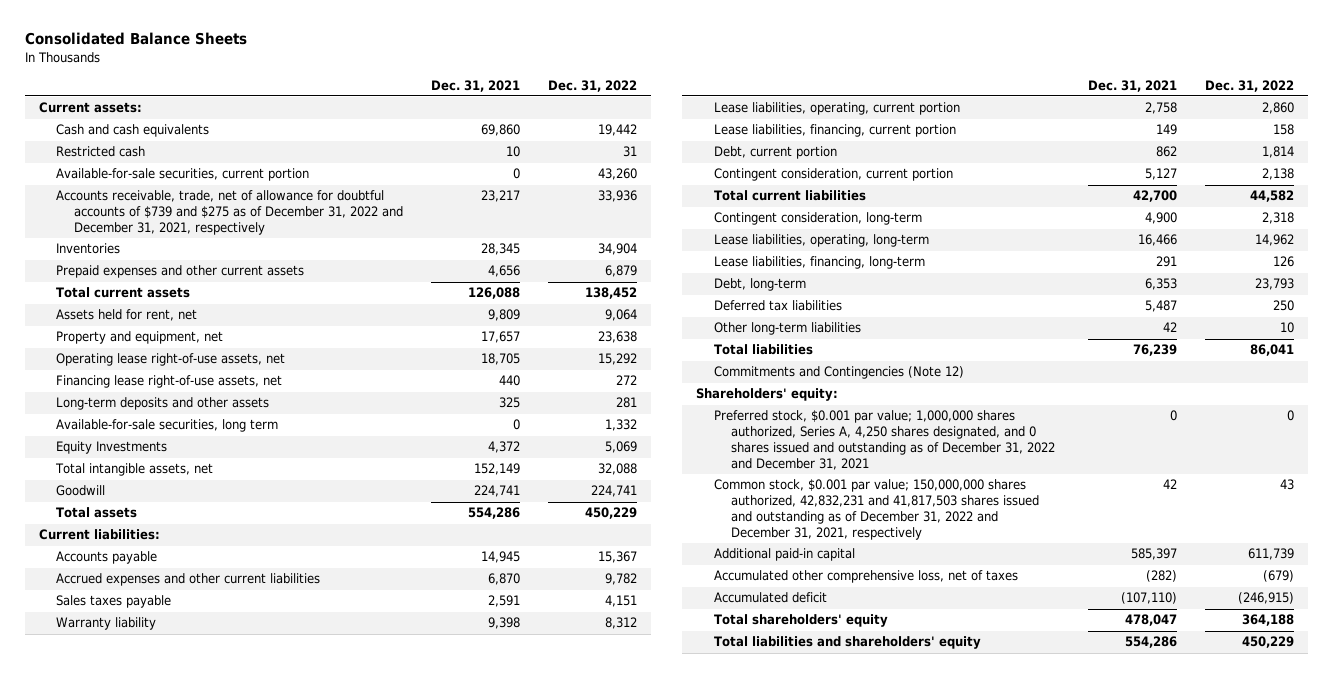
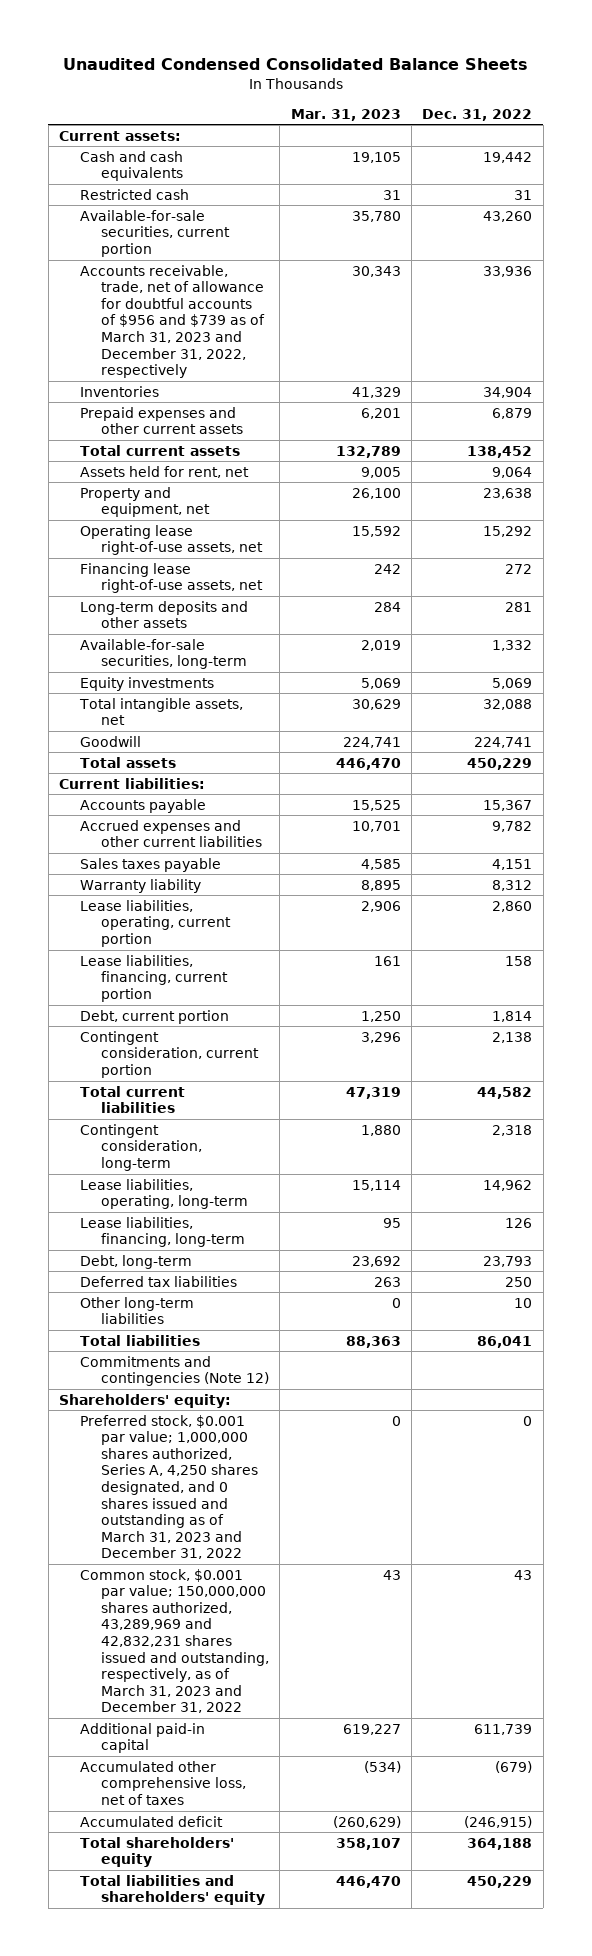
[24,32,247,46] Consolidated Balance Sheets -> [62,58,528,71] Unaudited Condensed Consolidated Balance Sheets
[430,79,520,92] Dec. 31, 2021 -> none
none -> [290,108,401,121] Mar. 31, 2023
[56,190,404,235] Accounts receivable, trade, net of allowance for doubtful accounts of $739 and $275 as of December 31, 2022 and December 31, 2021, respectively -> [80,264,265,379] Accounts receivable, trade, net of allowance for doubtful accounts of $956 and $739 as of March 31, 2023 and December 31, 2022, respectively
[56,419,279,433] Available-for-sale securities, long term -> [80,638,247,670] Available-for-sale securities, long-term
[56,441,168,455] Equity Investments -> [80,676,215,691] Equity investments
[713,366,964,380] Commitments and Contingencies (Note 12) -> [80,1355,269,1387] Commitments and contingencies (Note 12)
[713,410,1056,470] Preferred stock, $0.001 par value; 1,000,000 shares authorized, Series A, 4,250 shares designated, and 0 shares issued and outstanding as of December 31, 2022 and December 31, 2021 -> [80,1414,258,1560] Preferred stock, $0.001 par value; 1,000,000 shares authorized, Series A, 4,250 shares designated, and 0 shares issued and outstanding as of March 31, 2023 and December 31, 2022
[713,479,1040,540] Common stock, $0.001 par value; 150,000,000 shares authorized, 42,832,231 and 41,817,503 shares issued and outstanding as of December 31, 2022 and December 31, 2021, respectively -> [80,1568,269,1714] Common stock, $0.001 par value; 150,000,000 shares authorized, 43,289,969 and 42,832,231 shares issued and outstanding, respectively, as of March 31, 2023 and December 31, 2022

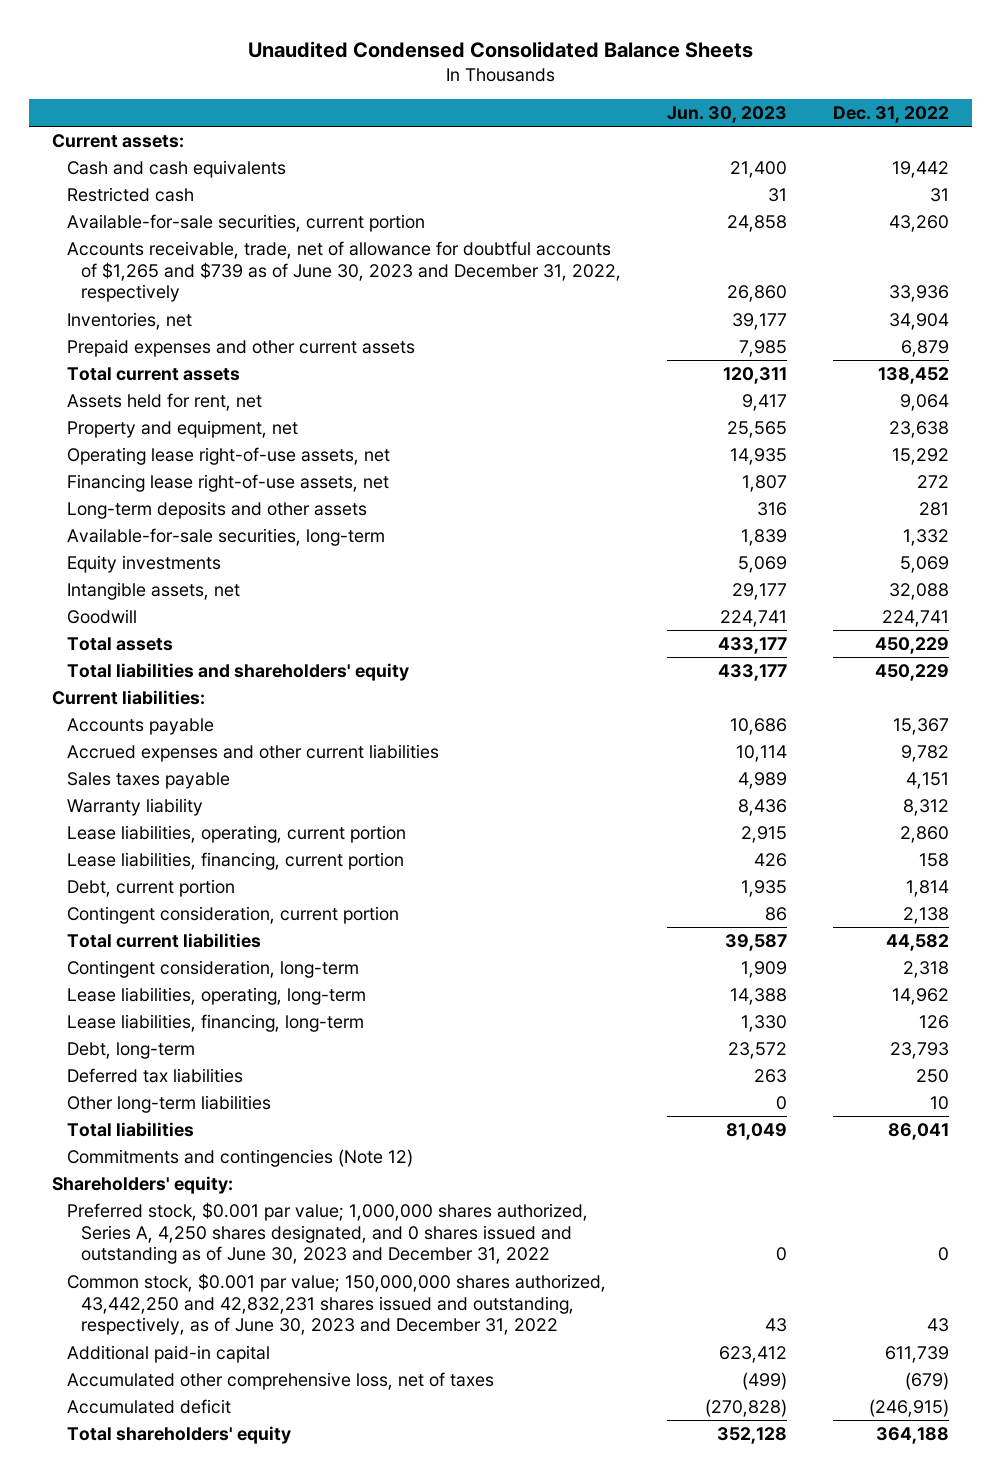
[290,108,401,121] Mar. 31, 2023 -> none
none -> [667,105,788,123] Jun. 30, 2023
[80,264,265,379] Accounts receivable, trade, net of allowance for doubtful accounts of $956 and $739 as of March 31, 2023 and December 31, 2022, respectively -> [66,241,622,303] Accounts receivable, trade, net of allowance for doubtful accounts of $1,265 and $739 as of June 30, 2023 and December 31, 2022, respectively
[80,385,160,397] Inventories -> [66,312,192,331] Inventories, net
[79,697,244,726] Total intangible assets, net -> [66,582,240,601] Intangible assets, net
[80,1874,265,1906] Total liabilities and shareholders' equity -> [66,663,409,682] Total liabilities and shareholders' equity
[80,1414,258,1560] Preferred stock, $0.001 par value; 1,000,000 shares authorized, Series A, 4,250 shares designated, and 0 shares issued and outstanding as of March 31, 2023 and December 31, 2022 -> [66,1202,588,1265] Preferred stock, $0.001 par value; 1,000,000 shares authorized, Series A, 4,250 shares designated, and 0 shares issued and outstanding as of June 30, 2023 and December 31, 2022
[80,1568,269,1714] Common stock, $0.001 par value; 150,000,000 shares authorized, 43,289,969 and 42,832,231 shares issued and outstanding, respectively, as of March 31, 2023 and December 31, 2022 -> [66,1273,606,1336] Common stock, $0.001 par value; 150,000,000 shares authorized, 43,442,250 and 42,832,231 shares issued and outstanding, respectively, as of June 30, 2023 and December 31, 2022

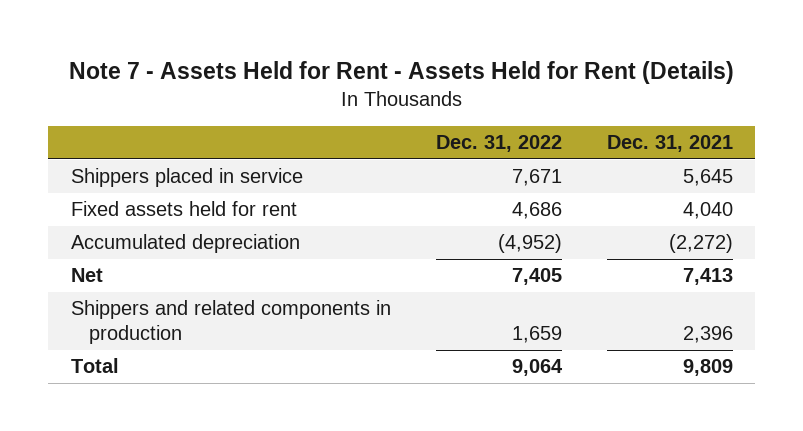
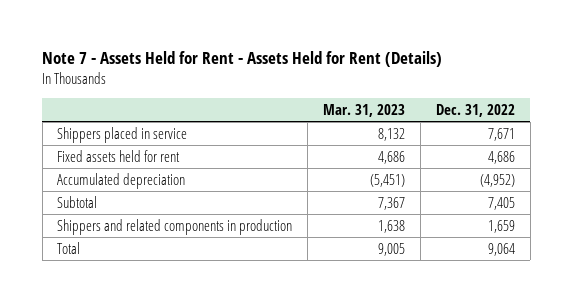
[606,134,733,152] Dec. 31, 2021 -> none
none -> [323,103,406,117] Mar. 31, 2023
[70,268,103,283] Net -> [57,195,98,208] Subtotal

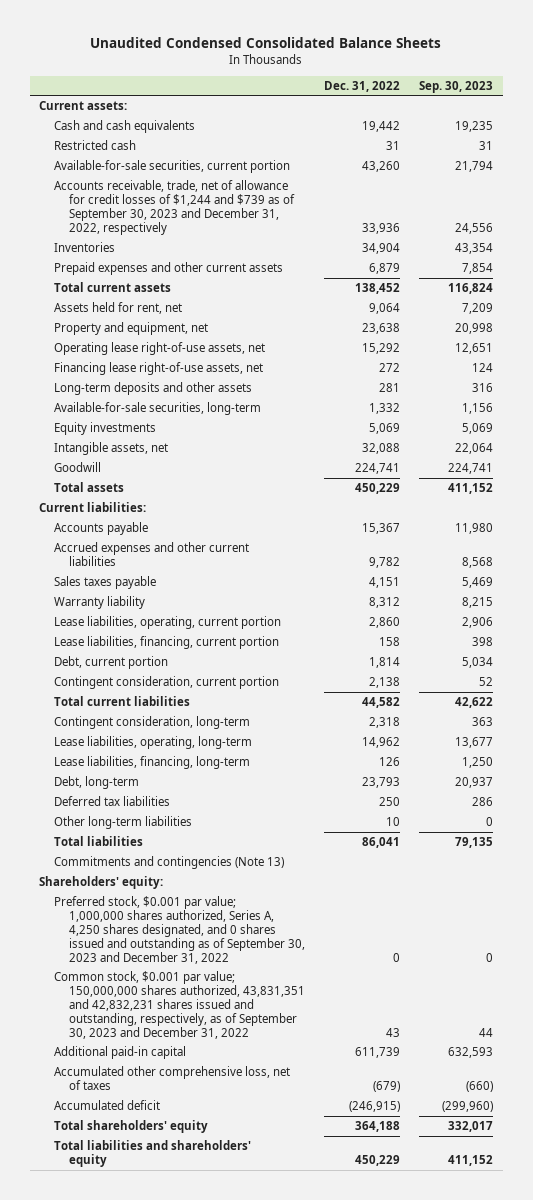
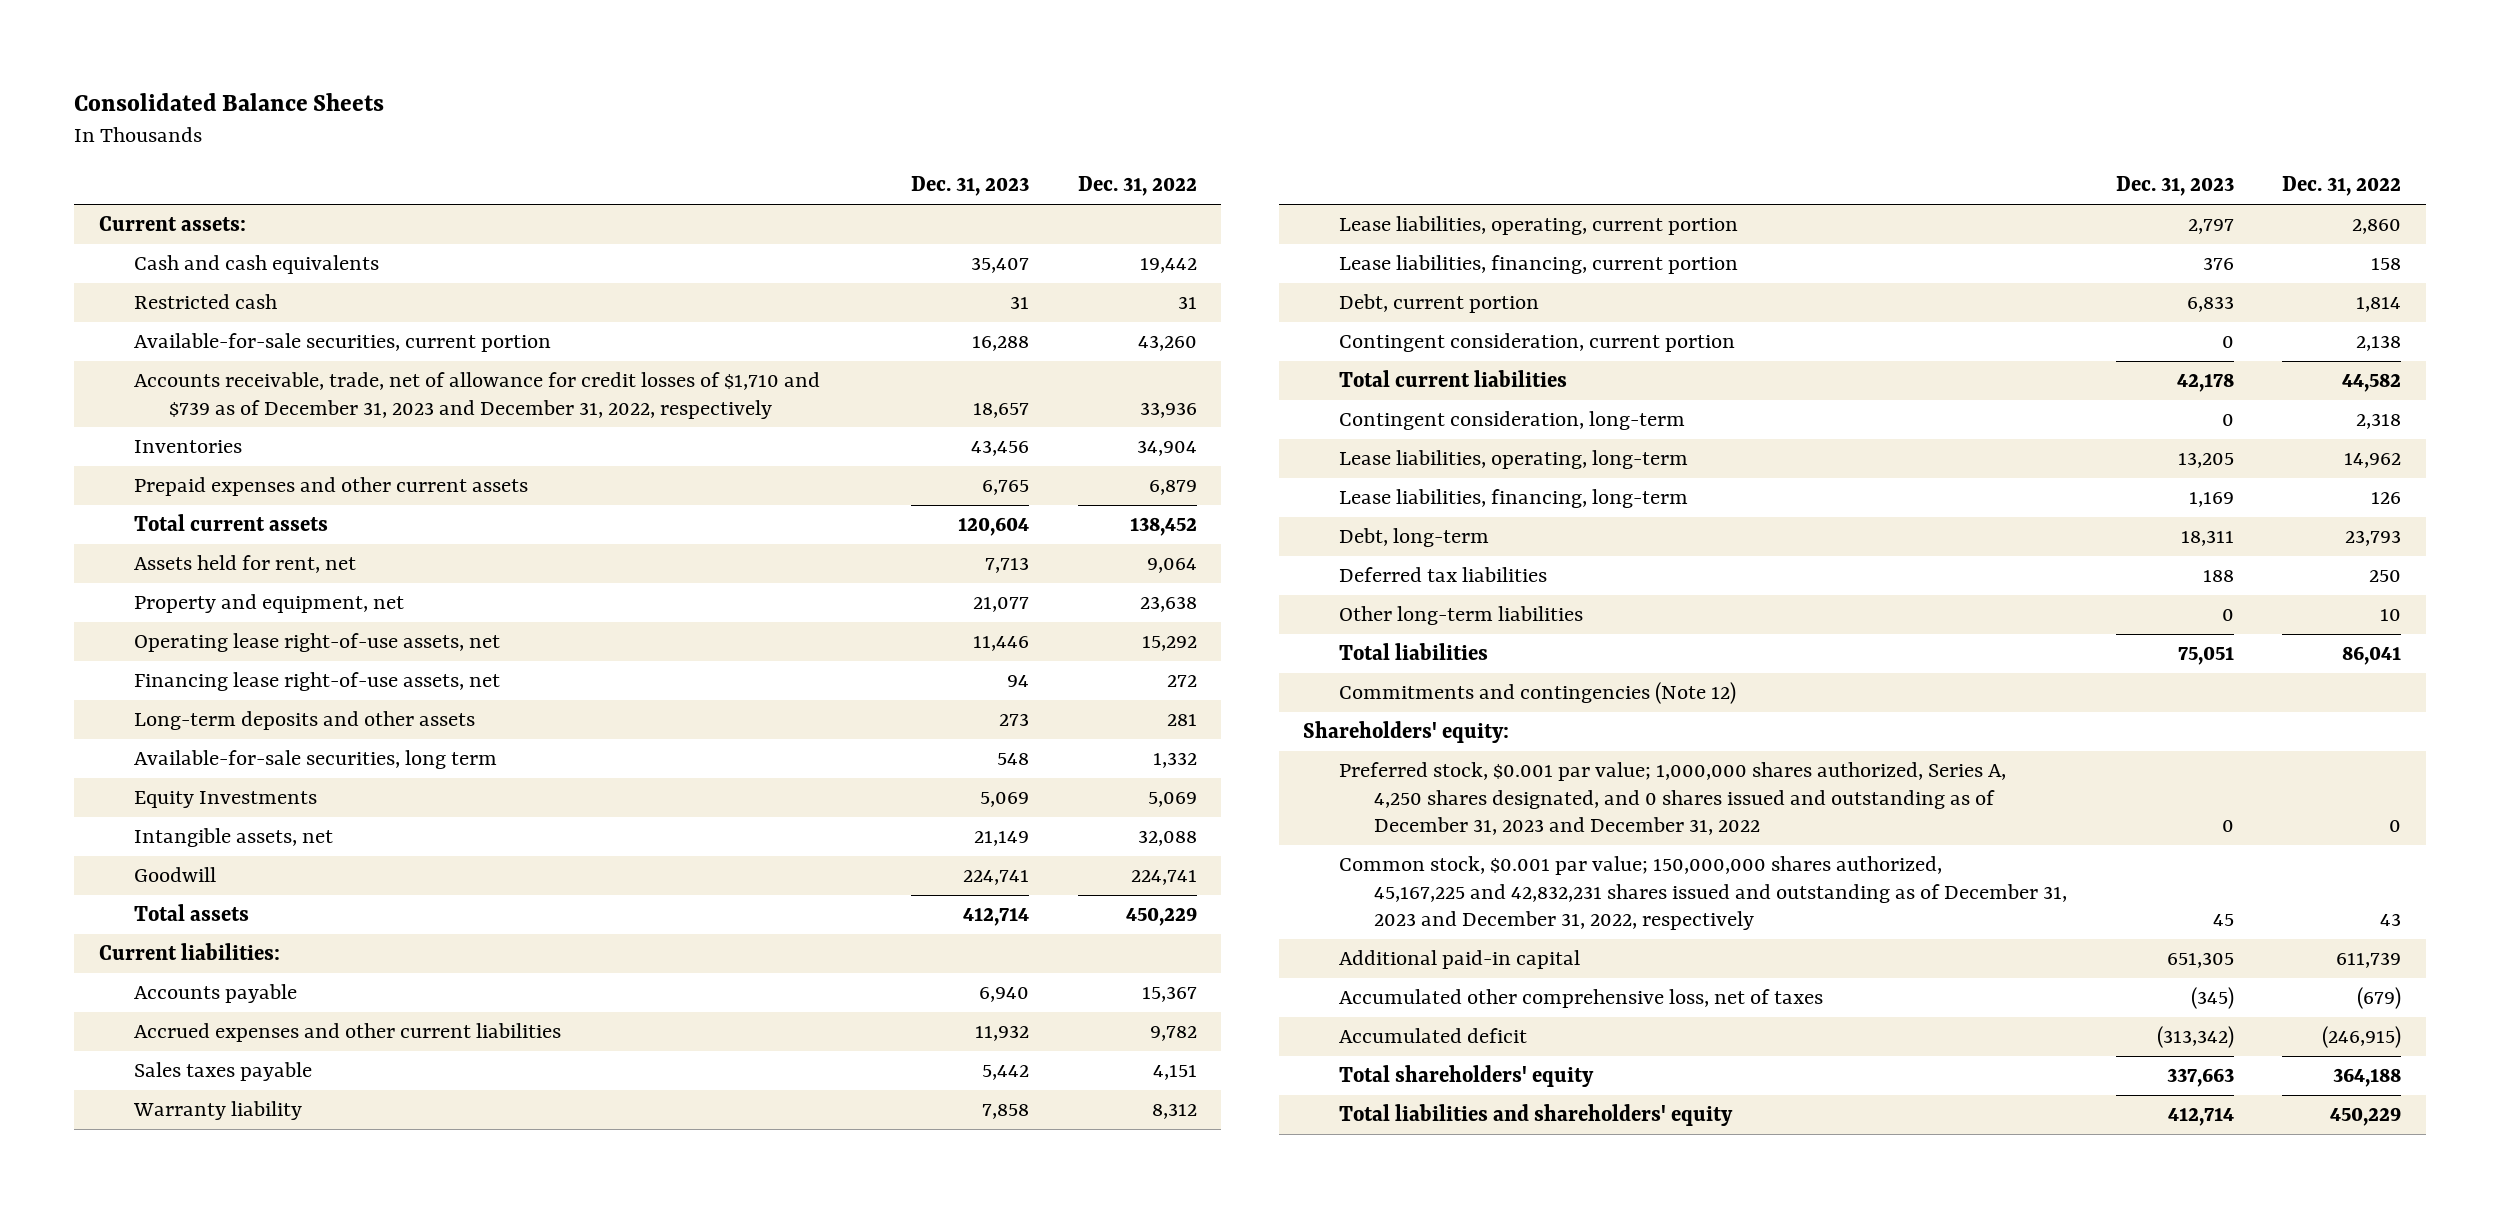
[90,37,442,49] Unaudited Condensed Consolidated Balance Sheets -> [74,92,385,111] Consolidated Balance Sheets
[419,80,494,93] Sep. 30, 2023 -> none
none -> [910,176,1029,197] Dec. 31, 2023
[54,180,296,235] Accounts receivable, trade, net of allowance for credit losses of $1,244 and $739 as of September 30, 2023 and December 31, 2022, respectively -> [134,372,821,419] Accounts receivable, trade, net of allowance for credit losses of $1,710 and $739 as of December 31, 2023 and December 31, 2022, respectively
[54,402,262,416] Available-for-sale securities, long-term -> [134,750,498,770] Available-for-sale securities, long term
[54,422,157,436] Equity investments -> [134,791,318,809] Equity Investments
[54,856,285,870] Commitments and contingencies (Note 13) -> [1338,682,1736,705] Commitments and contingencies (Note 12)
[54,896,306,964] Preferred stock, $0.001 par value; 1,000,000 shares authorized, Series A, 4,250 shares designated, and 0 shares issued and outstanding as of September 30, 2023 and December 31, 2022 -> [1338,762,2006,836] Preferred stock, $0.001 par value; 1,000,000 shares authorized, Series A, 4,250 shares designated, and 0 shares issued and outstanding as of December 31, 2023 and December 31, 2022
[54,971,306,1039] Common stock, $0.001 par value; 150,000,000 shares authorized, 43,831,351 and 42,832,231 shares issued and outstanding, respectively, as of September 30, 2023 and December 31, 2022 -> [1338,856,2068,931] Common stock, $0.001 par value; 150,000,000 shares authorized, 45,167,225 and 42,832,231 shares issued and outstanding as of December 31, 2023 and December 31, 2022, respectively

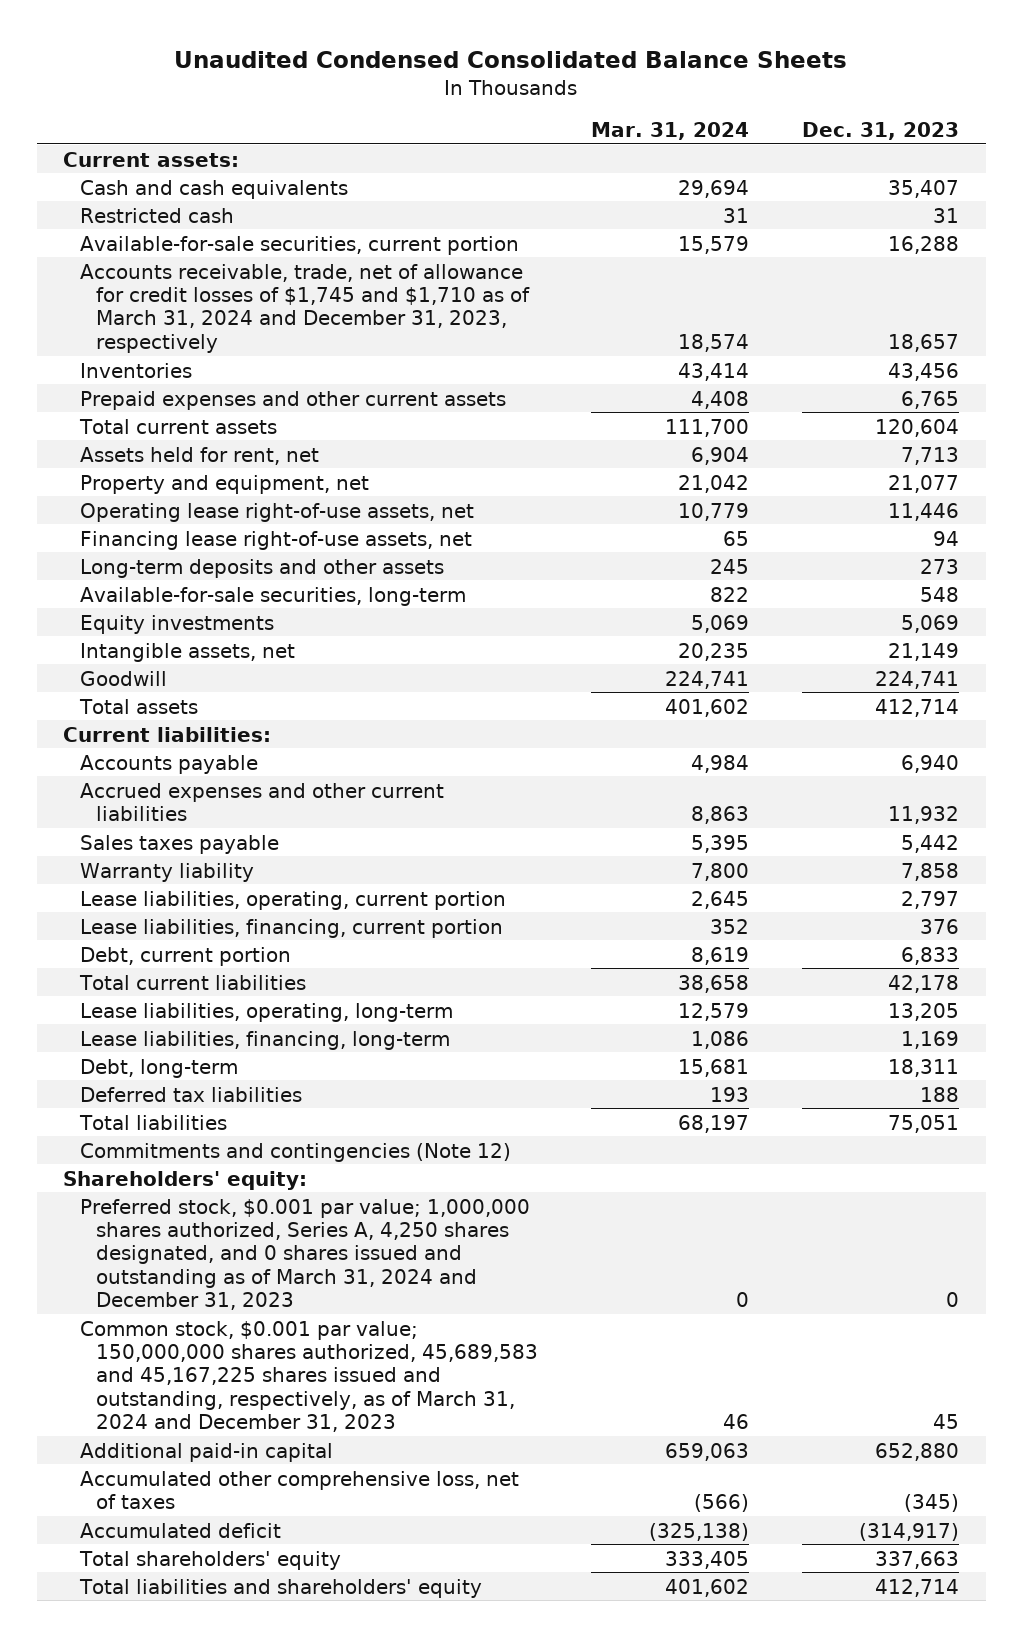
[74,92,385,111] Consolidated Balance Sheets -> [174,50,848,68] Unaudited Condensed Consolidated Balance Sheets
[1077,176,1197,197] Dec. 31, 2022 -> none
none -> [591,121,750,140] Mar. 31, 2024
[134,372,821,419] Accounts receivable, trade, net of allowance for credit losses of $1,710 and $739 as of December 31, 2023 and December 31, 2022, respectively -> [79,263,531,353] Accounts receivable, trade, net of allowance for credit losses of $1,745 and $1,710 as of March 31, 2024 and December 31, 2023, respectively
[134,750,498,770] Available-for-sale securities, long term -> [79,586,466,606] Available-for-sale securities, long-term
[134,791,318,809] Equity Investments -> [79,614,274,634] Equity investments
[1338,333,1735,353] Contingent consideration, current portion -> none
[1338,411,1685,431] Contingent consideration, long-term -> none
[1338,606,1583,626] Other long-term liabilities -> none
[1338,762,2006,836] Preferred stock, $0.001 par value; 1,000,000 shares authorized, Series A, 4,250 shares designated, and 0 shares issued and outstanding as of December 31, 2023 and December 31, 2022 -> [79,1198,530,1311] Preferred stock, $0.001 par value; 1,000,000 shares authorized, Series A, 4,250 shares designated, and 0 shares issued and outstanding as of March 31, 2024 and December 31, 2023
[1338,856,2068,931] Common stock, $0.001 par value; 150,000,000 shares authorized, 45,167,225 and 42,832,231 shares issued and outstanding as of December 31, 2023 and December 31, 2022, respectively -> [79,1320,539,1433] Common stock, $0.001 par value; 150,000,000 shares authorized, 45,689,583 and 45,167,225 shares issued and outstanding, respectively, as of March 31, 2024 and December 31, 2023
[2166,952,2234,969] 651,305 -> [875,1442,960,1461] 652,880
[2156,1026,2234,1049] (313,342) -> [859,1522,960,1541] (314,917)

